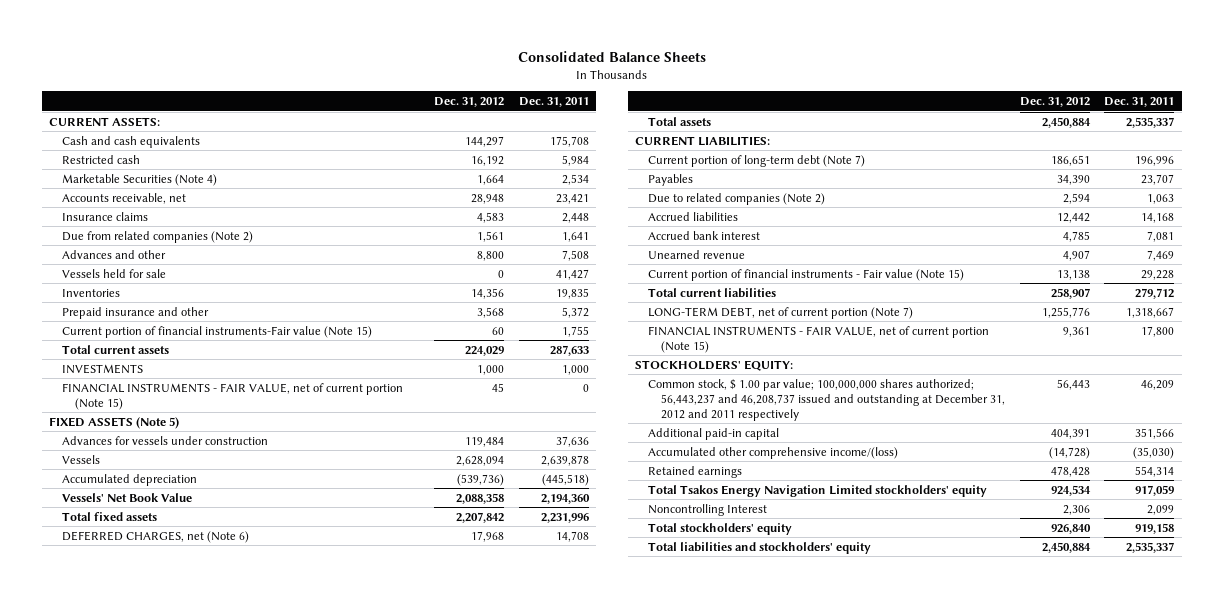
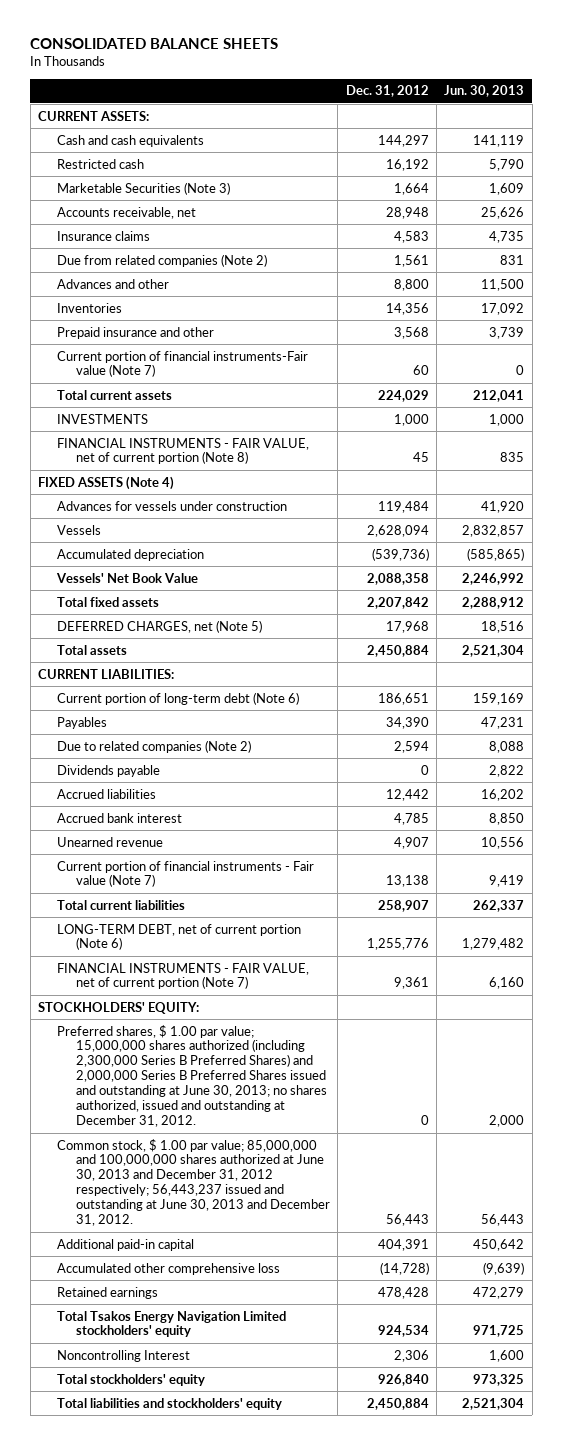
[517,50,706,62] Consolidated Balance Sheets -> [30,38,279,50] CONSOLIDATED BALANCE SHEETS
[518,97,589,108] Dec. 31, 2011 -> none
none -> [444,85,525,98] Jun. 30, 2013
[62,173,218,186] Marketable Securities (Note 4) -> [56,181,230,195] Marketable Securities (Note 3)
[62,268,167,278] Vessels held for sale -> none
[62,325,373,338] Current portion of financial instruments-Fair value (Note 15) -> [56,350,308,378] Current portion of financial instruments-Fair value (Note 7)
[62,382,404,410] FINANCIAL INSTRUMENTS - FAIR VALUE, net of current portion (Note 15) -> [56,437,309,465] FINANCIAL INSTRUMENTS - FAIR VALUE, net of current portion (Note 8)
[49,416,180,429] FIXED ASSETS (Note 5) -> [37,475,174,490] FIXED ASSETS (Note 4)
[62,530,250,543] DEFERRED CHARGES, net (Note 6) -> [56,619,262,633] DEFERRED CHARGES, net (Note 5)
[647,154,865,167] Current portion of long-term debt (Note 7) -> [56,691,299,705] Current portion of long-term debt (Note 6)
none -> [56,764,160,777] Dividends payable
[647,268,964,281] Current portion of financial instruments - Fair value (Note 15) -> [56,860,314,888] Current portion of financial instruments - Fair value (Note 7)
[647,306,913,319] LONG-TERM DEBT, net of current portion (Note 7) -> [56,923,301,951] LONG-TERM DEBT, net of current portion (Note 6)
[647,325,989,353] FINANCIAL INSTRUMENTS - FAIR VALUE, net of current portion (Note 15) -> [56,962,309,990] FINANCIAL INSTRUMENTS - FAIR VALUE, net of current portion (Note 7)
none -> [56,1024,327,1127] Preferred shares, $ 1.00 par value; 15,000,000 shares authorized (including 2,300,000 Series B Preferred Shares) and 2,000,000 Series B Preferred Shares issued and outstanding at June 30, 2013; no shares authorized, issued and outstanding at December 31, 2012.
[647,378,1005,421] Common stock, $ 1.00 par value; 100,000,000 shares authorized; 56,443,237 and 46,208,737 issued and outstanding at December 31, 2012 and 2011 respectively -> [56,1138,330,1227] Common stock, $ 1.00 par value; 85,000,000 and 100,000,000 shares authorized at June 30, 2013 and December 31, 2012 respectively; 56,443,237 issued and outstanding at June 30, 2013 and December 31, 2012.
[647,446,898,459] Accumulated other comprehensive income/(loss) -> [56,1262,280,1275] Accumulated other comprehensive loss

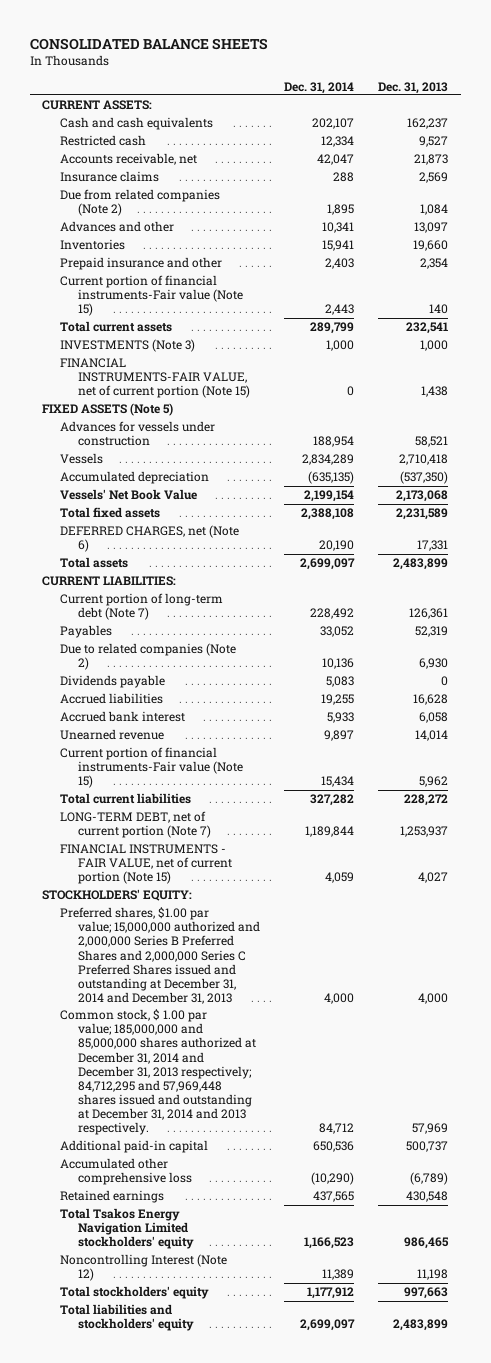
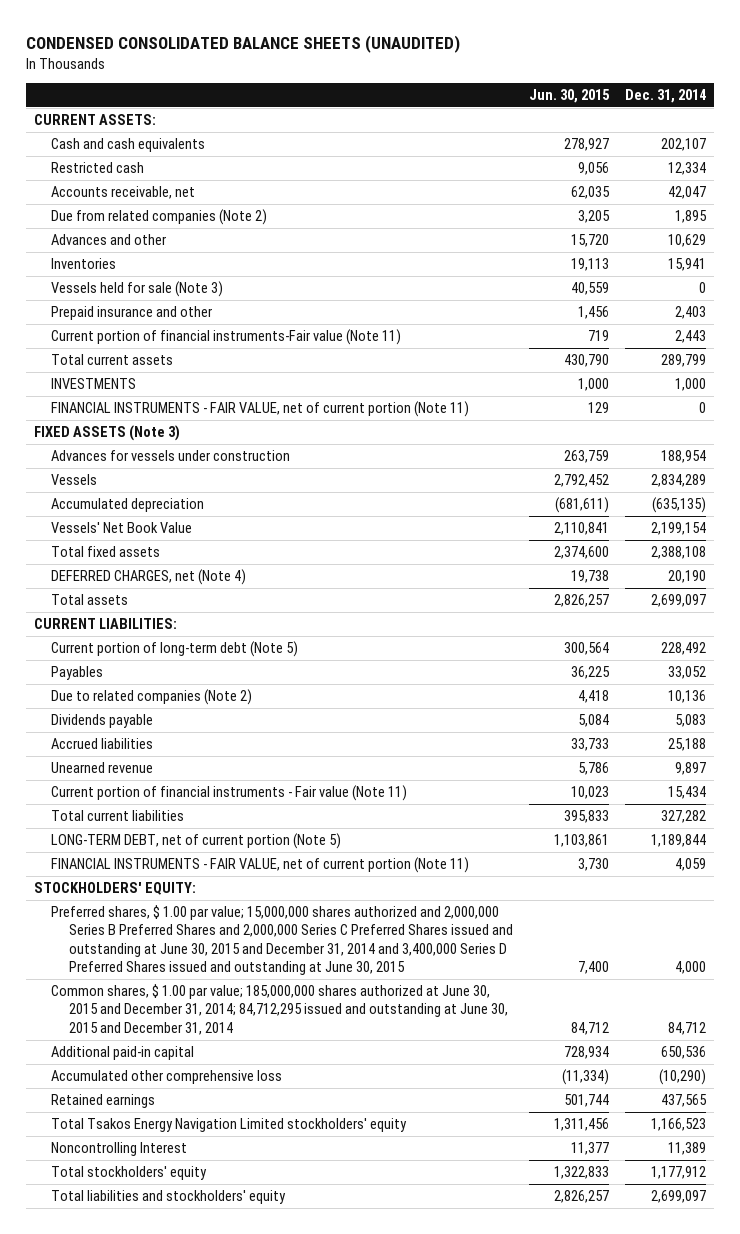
[30,37,269,50] CONSOLIDATED BALANCE SHEETS -> [26,34,461,53] CONDENSED CONSOLIDATED BALANCE SHEETS (UNAUDITED)
[378,81,449,94] Dec. 31, 2013 -> none
none -> [528,89,610,104] Jun. 30, 2015
[59,171,159,183] Insurance claims -> none
[322,222,355,234] 10,341 -> [667,233,706,247] 10,629
none -> [51,280,224,297] Vessels held for sale (Note 3)
[59,275,243,317] Current portion of financial instruments-Fair value (Note 15) -> [51,328,402,345] Current portion of financial instruments-Fair value (Note 11)
[59,339,195,353] INVESTMENTS (Note 3) -> [51,377,137,389] INVESTMENTS
[59,358,250,399] FINANCIAL INSTRUMENTS-FAIR VALUE, net of current portion (Note 15) -> [51,400,470,417] FINANCIAL INSTRUMENTS - FAIR VALUE, net of current portion (Note 11)
[42,403,174,417] FIXED ASSETS (Note 5) -> [34,424,181,441] FIXED ASSETS (Note 3)
[59,525,239,553] DEFERRED CHARGES, net (Note 6) -> [51,568,247,585] DEFERRED CHARGES, net (Note 4)
[59,593,223,621] Current portion of long-term debt (Note 7) -> [51,640,299,657] Current portion of long-term debt (Note 5)
[59,711,185,723] Accrued bank interest -> none
[321,694,355,706] 19,255 -> [667,737,706,751] 25,188
[59,747,243,789] Current portion of financial instruments-Fair value (Note 15) -> [51,784,408,801] Current portion of financial instruments - Fair value (Note 11)
[59,811,211,839] LONG-TERM DEBT, net of current portion (Note 7) -> [51,832,342,849] LONG-TERM DEBT, net of current portion (Note 5)
[59,844,232,885] FINANCIAL INSTRUMENTS - FAIR VALUE, net of current portion (Note 15) -> [51,856,470,873] FINANCIAL INSTRUMENTS - FAIR VALUE, net of current portion (Note 11)
[59,907,260,1004] Preferred shares, $1.00 par value; 15,000,000 authorized and 2,000,000 Series B Preferred Shares and 2,000,000 Series C Preferred Shares issued and outstanding at December 31, 2014 and December 31, 2013 -> [51,904,513,976] Preferred shares, $ 1.00 par value; 15,000,000 shares authorized and 2,000,000 Series B Preferred Shares and 2,000,000 Series C Preferred Shares issued and outstanding at June 30, 2015 and December 31, 2014 and 3,400,000 Series D Preferred Shares issued and outstanding at June 30, 2015
[59,1009,256,1136] Common stock, $ 1.00 par value; 185,000,000 and 85,000,000 shares authorized at December 31, 2014 and December 31, 2013 respectively; 84,712,295 and 57,969,448 shares issued and outstanding at December 31, 2014 and 2013 respectively. -> [51,983,508,1035] Common shares, $ 1.00 par value; 185,000,000 shares authorized at June 30, 2015 and December 31, 2014; 84,712,295 issued and outstanding at June 30, 2015 and December 31, 2014
[59,1254,227,1282] Noncontrolling Interest (Note 12) -> [51,1141,188,1156] Noncontrolling Interest

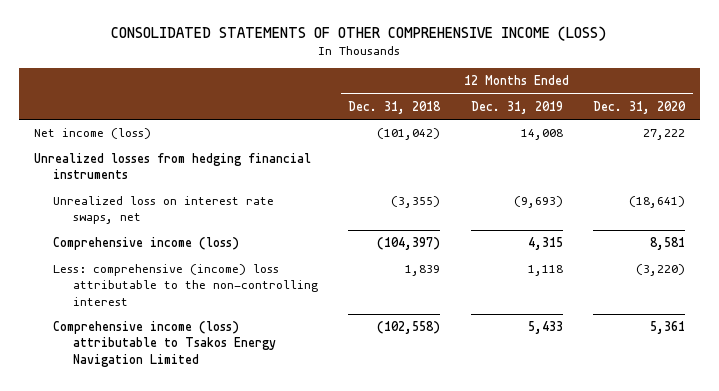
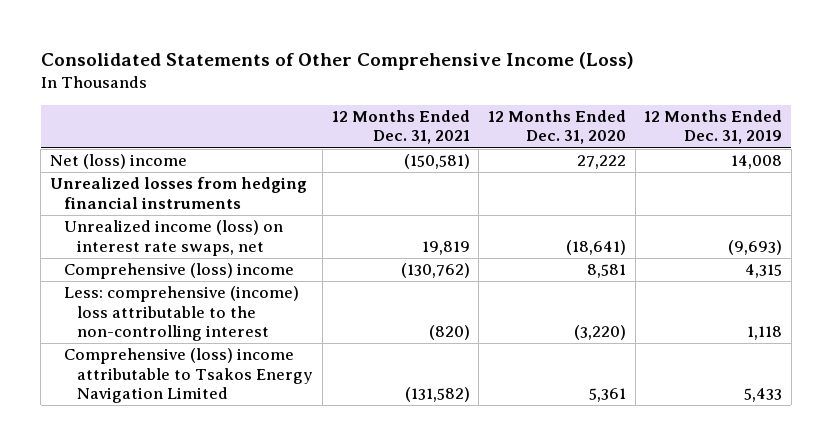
[111,26,607,42] CONSOLIDATED STATEMENTS OF OTHER COMPREHENSIVE INCOME (LOSS) -> [40,52,634,71] Consolidated Statements of Other Comprehensive Income (Loss)
[348,100,442,114] Dec. 31, 2018 -> none
none -> [331,110,470,145] 12 Months Ended Dec. 31, 2021
[33,128,151,140] Net income (loss) -> [49,154,187,170] Net (loss) income
[53,196,275,225] Unrealized loss on interest rate swaps, net -> [63,220,283,256] Unrealized income (loss) on interest rate swaps, net
[53,237,240,251] Comprehensive income (loss) -> [63,263,294,280] Comprehensive (loss) income
[53,321,276,367] Comprehensive income (loss) attributable to Tsakos Energy Navigation Limited -> [63,348,314,404] Comprehensive (loss) income attributable to Tsakos Energy Navigation Limited

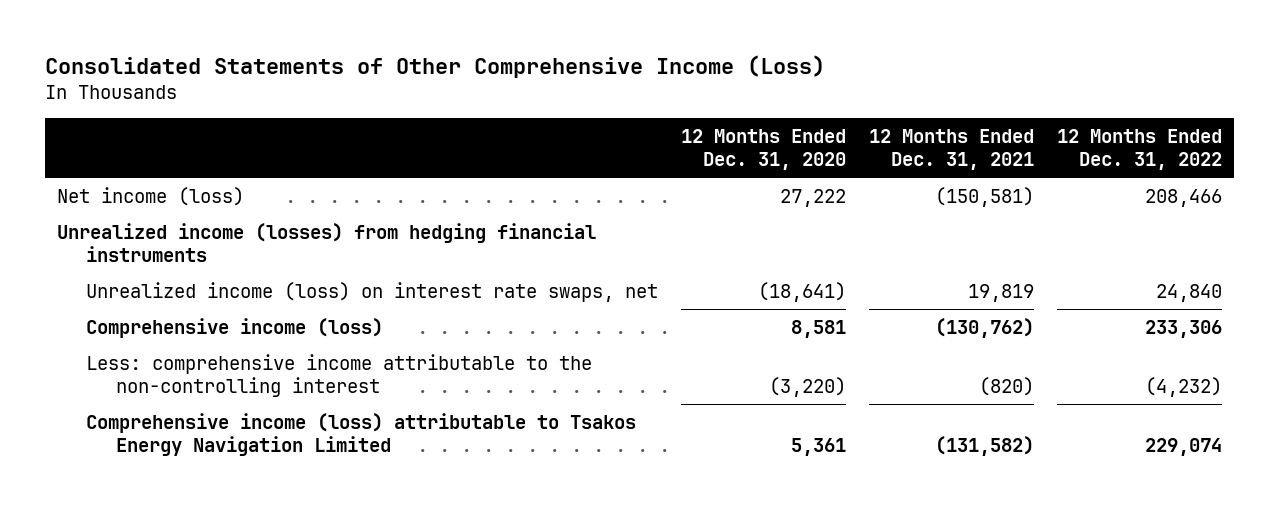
[644,110,783,145] 12 Months Ended Dec. 31, 2019 -> none
none -> [1057,128,1223,170] 12 Months Ended Dec. 31, 2022
[49,154,187,170] Net (loss) income -> [56,187,244,207] Net income (loss)
[49,177,307,209] Unrealized losses from hedging financial instruments -> [56,223,596,263] Unrealized income (losses) from hedging financial instruments
[63,263,294,280] Comprehensive (loss) income -> [86,318,384,339] Comprehensive income (loss)
[63,286,299,342] Less: comprehensive (income) loss attributable to the non-controlling interest -> [86,354,593,398] Less: comprehensive income attributable to the non-controlling interest
[63,348,314,404] Comprehensive (loss) income attributable to Tsakos Energy Navigation Limited -> [86,413,637,457] Comprehensive income (loss) attributable to Tsakos Energy Navigation Limited

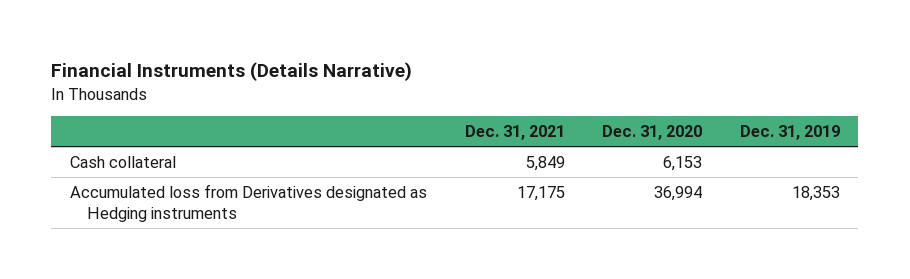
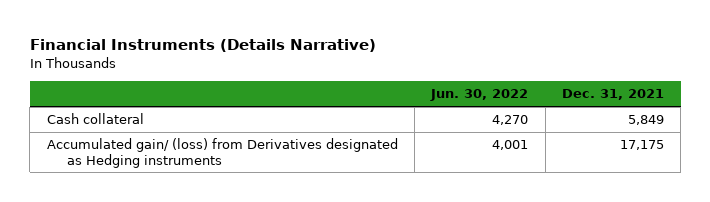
[602,125,703,141] Dec. 31, 2020 -> none
[739,125,840,141] Dec. 31, 2019 -> none
none -> [430,89,529,102] Jun. 30, 2022
[70,184,428,222] Accumulated loss from Derivatives designated as Hedging instruments -> [46,138,398,168] Accumulated gain/ (loss) from Derivatives designated as Hedging instruments

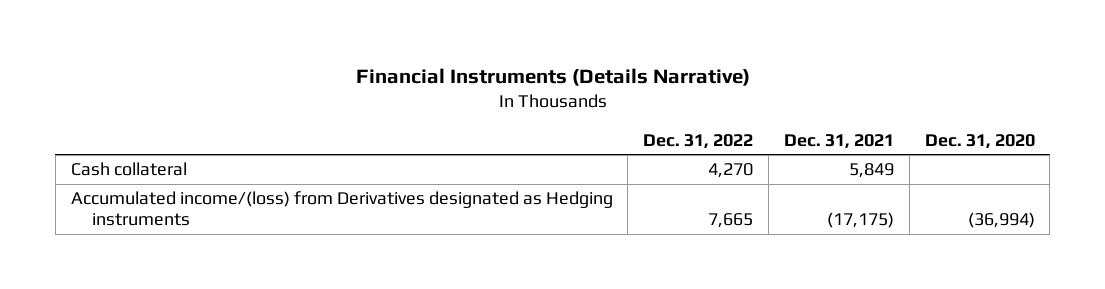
[430,89,529,102] Jun. 30, 2022 -> none
none -> [643,133,754,149] Dec. 31, 2022
none -> [924,133,1035,149] Dec. 31, 2020
[46,138,398,168] Accumulated gain/ (loss) from Derivatives designated as Hedging instruments -> [70,191,613,227] Accumulated income/(loss) from Derivatives designated as Hedging instruments
[619,140,664,151] 17,175 -> [826,212,894,229] (17,175)

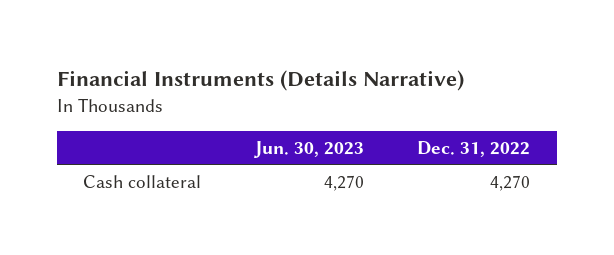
[783,133,894,149] Dec. 31, 2021 -> none
[924,133,1035,149] Dec. 31, 2020 -> none
none -> [253,141,364,159] Jun. 30, 2023
[70,191,613,227] Accumulated income/(loss) from Derivatives designated as Hedging instruments -> none

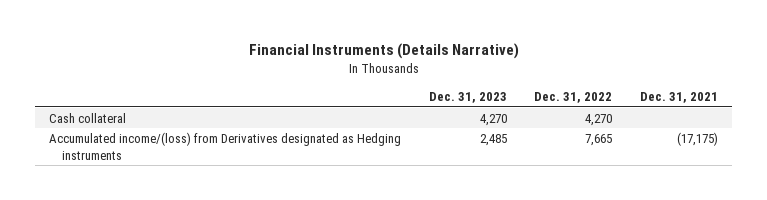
[253,141,364,159] Jun. 30, 2023 -> none
none -> [428,91,507,103] Dec. 31, 2023
none -> [640,91,719,103] Dec. 31, 2021
none -> [48,131,401,160] Accumulated income/(loss) from Derivatives designated as Hedging instruments

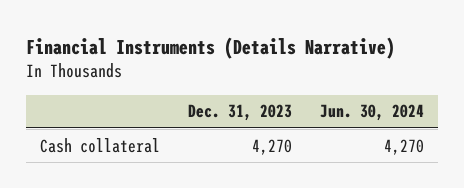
[534,91,613,103] Dec. 31, 2022 -> none
[640,91,719,103] Dec. 31, 2021 -> none
none -> [319,104,424,122] Jun. 30, 2024
[48,131,401,160] Accumulated income/(loss) from Derivatives designated as Hedging instruments -> none

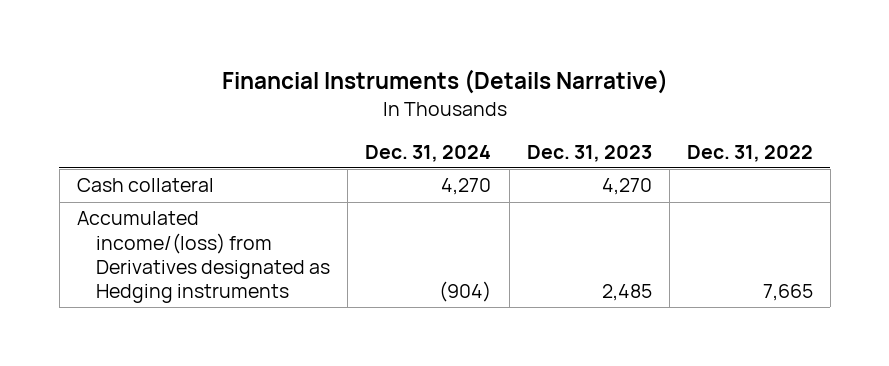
[319,104,424,122] Jun. 30, 2024 -> none
none -> [365,144,492,162] Dec. 31, 2024
none -> [686,144,813,162] Dec. 31, 2022
none -> [76,211,331,304] Accumulated income/(loss) from Derivatives designated as Hedging instruments

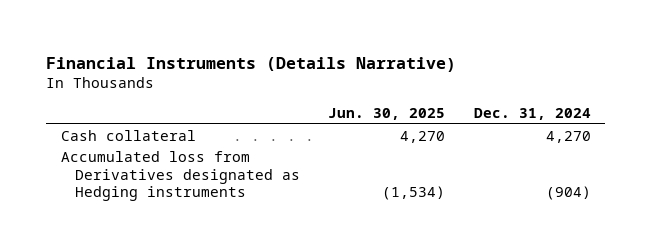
[526,144,652,162] Dec. 31, 2023 -> none
[686,144,813,162] Dec. 31, 2022 -> none
none -> [328,108,446,121] Jun. 30, 2025
[76,211,331,304] Accumulated income/(loss) from Derivatives designated as Hedging instruments -> [60,150,300,202] Accumulated loss from Derivatives designated as Hedging instruments

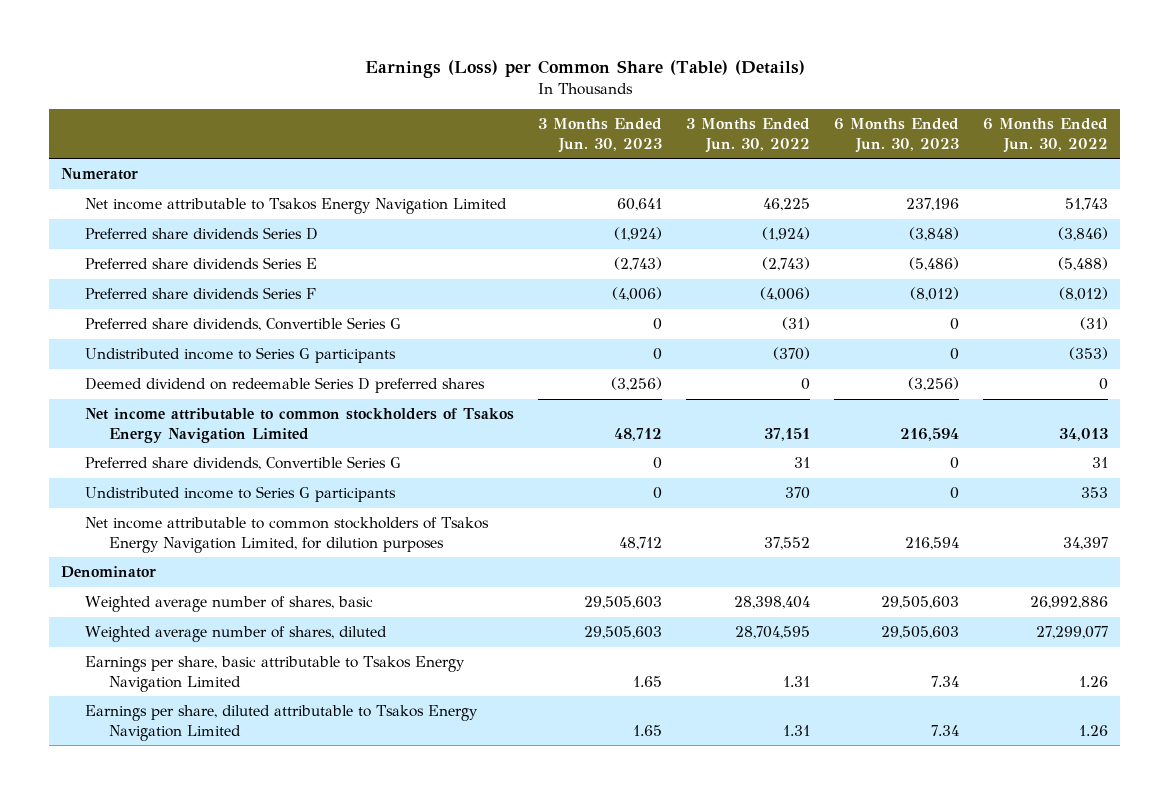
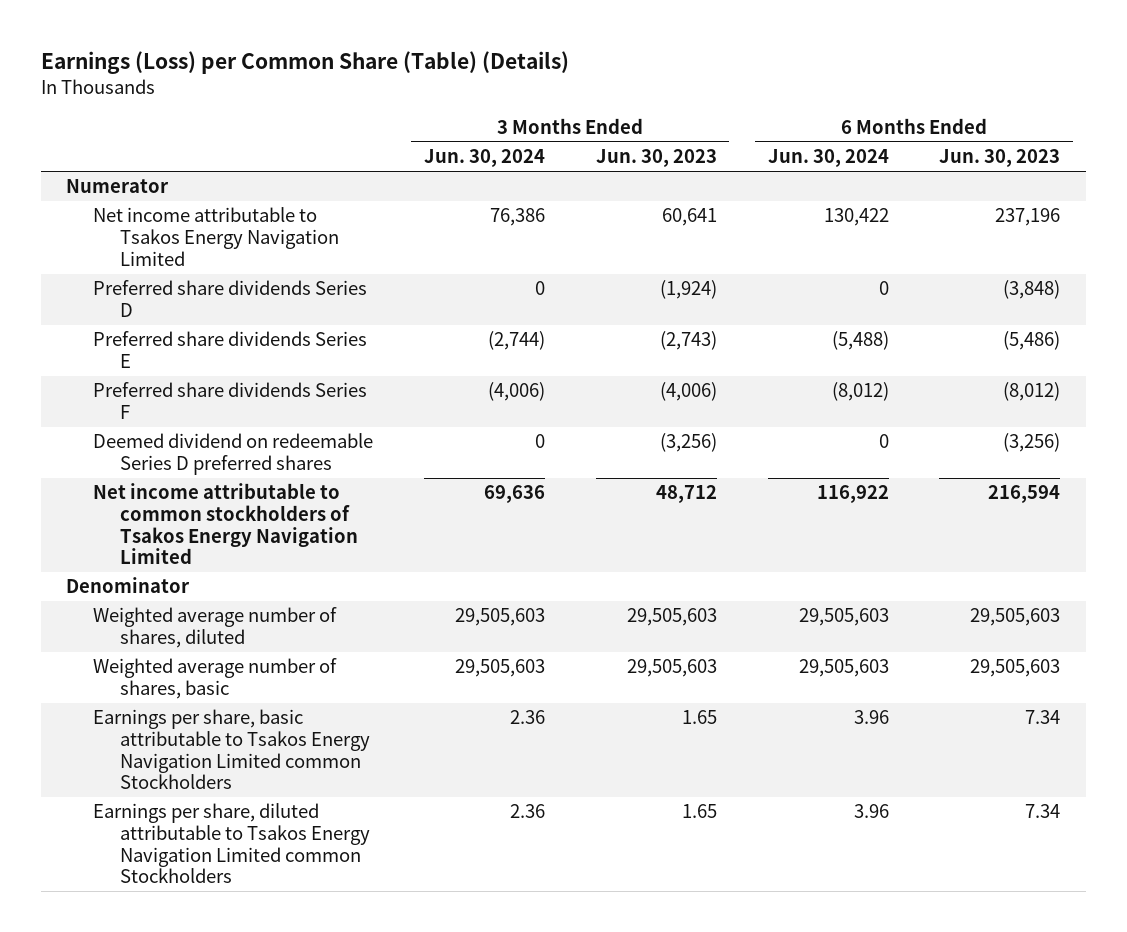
[686,117,811,153] 3 Months Ended Jun. 30, 2022 -> none
[983,117,1109,153] 6 Months Ended Jun. 30, 2022 -> none
none -> [423,149,545,168] Jun. 30, 2024
none -> [767,149,889,168] Jun. 30, 2024
[84,317,401,332] Preferred share dividends, Convertible Series G -> none
[84,347,396,364] Undistributed income to Series G participants -> none
[84,456,401,471] Preferred share dividends, Convertible Series G -> none
[84,486,396,503] Undistributed income to Series G participants -> none
[84,517,489,553] Net income attributable to common stockholders of Tsakos Energy Navigation Limited, for dilution purposes -> none
[84,596,373,613] Weighted average number of shares, basic -> [93,658,338,699] Weighted average number of shares, basic
[84,656,465,692] Earnings per share, basic attributable to Tsakos Energy Navigation Limited -> [93,709,371,790] Earnings per share, basic attributable to Tsakos Energy Navigation Limited common Stockholders
[84,705,478,741] Earnings per share, diluted attributable to Tsakos Energy Navigation Limited -> [93,803,371,884] Earnings per share, diluted attributable to Tsakos Energy Navigation Limited common Stockholders

